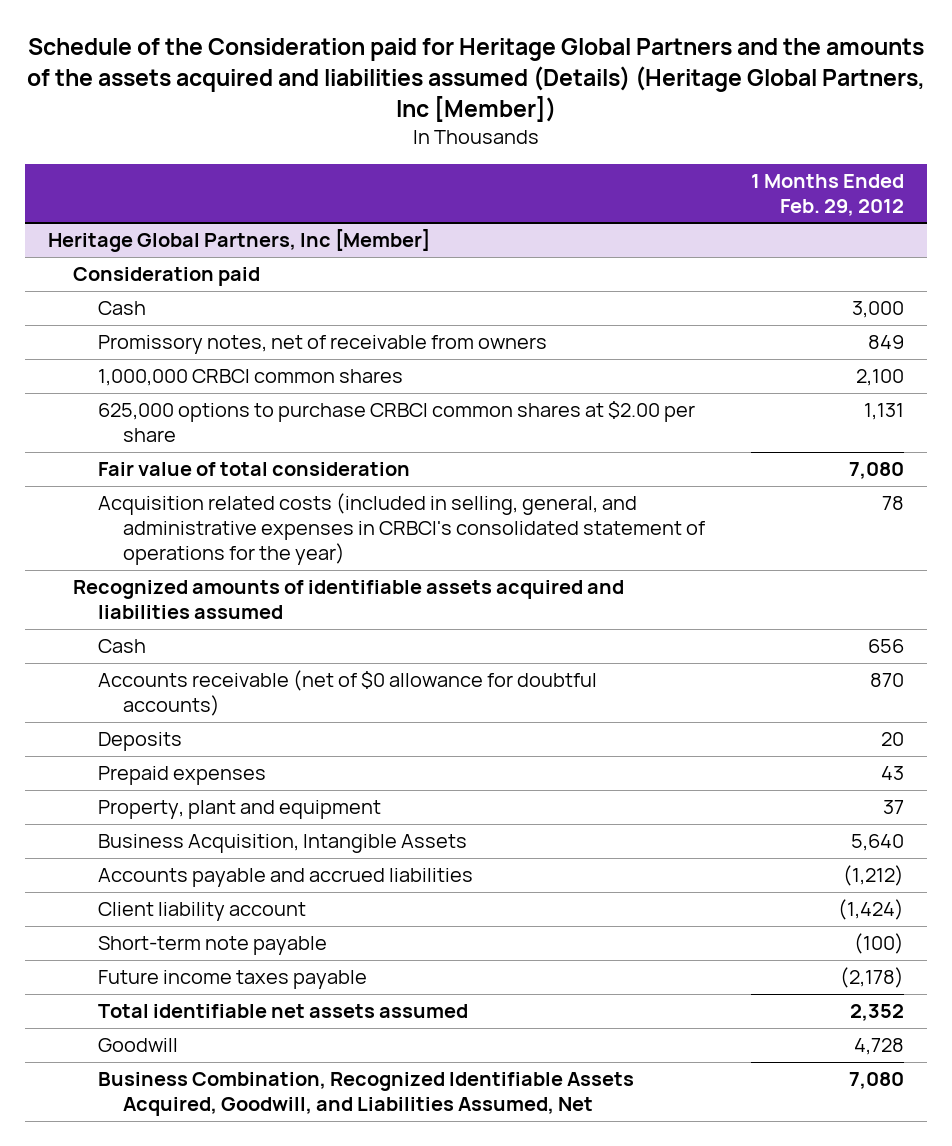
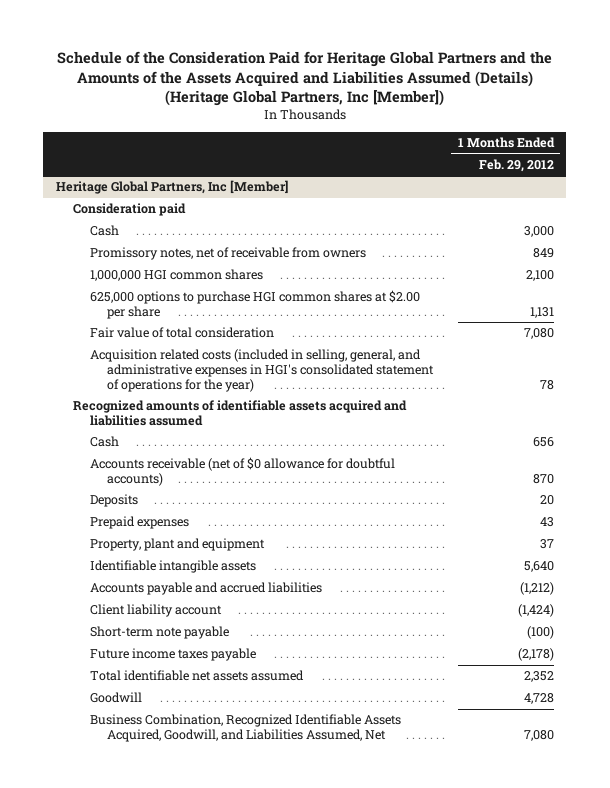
[26,38,925,122] Schedule of the Consideration paid for Heritage Global Partners and the amounts of the assets acquired and liabilities assumed (Details) (Heritage Global Partners, Inc [Member]) -> [56,50,552,107] Schedule of the Consideration Paid for Heritage Global Partners and the Amounts of the Assets Acquired and Liabilities Assumed (Details) (Heritage Global Partners, Inc [Member])
[97,369,403,387] 1,000,000 CRBCI common shares -> [89,269,263,282] 1,000,000 HGI common shares
[97,401,695,443] 625,000 options to purchase CRBCI common shares at $2.00 per share -> [89,290,420,320] 625,000 options to purchase HGI common shares at $2.00 per share
[97,493,705,565] Acquisition related costs (included in selling, general, and administrative expenses in CRBCI's consolidated statement of operations for the year) -> [89,349,434,393] Acquisition related costs (included in selling, general, and administrative expenses in HGI's consolidated statement of operations for the year)
[97,834,467,854] Business Acquisition, Intangible Assets -> [89,560,256,574] Identifiable intangible assets

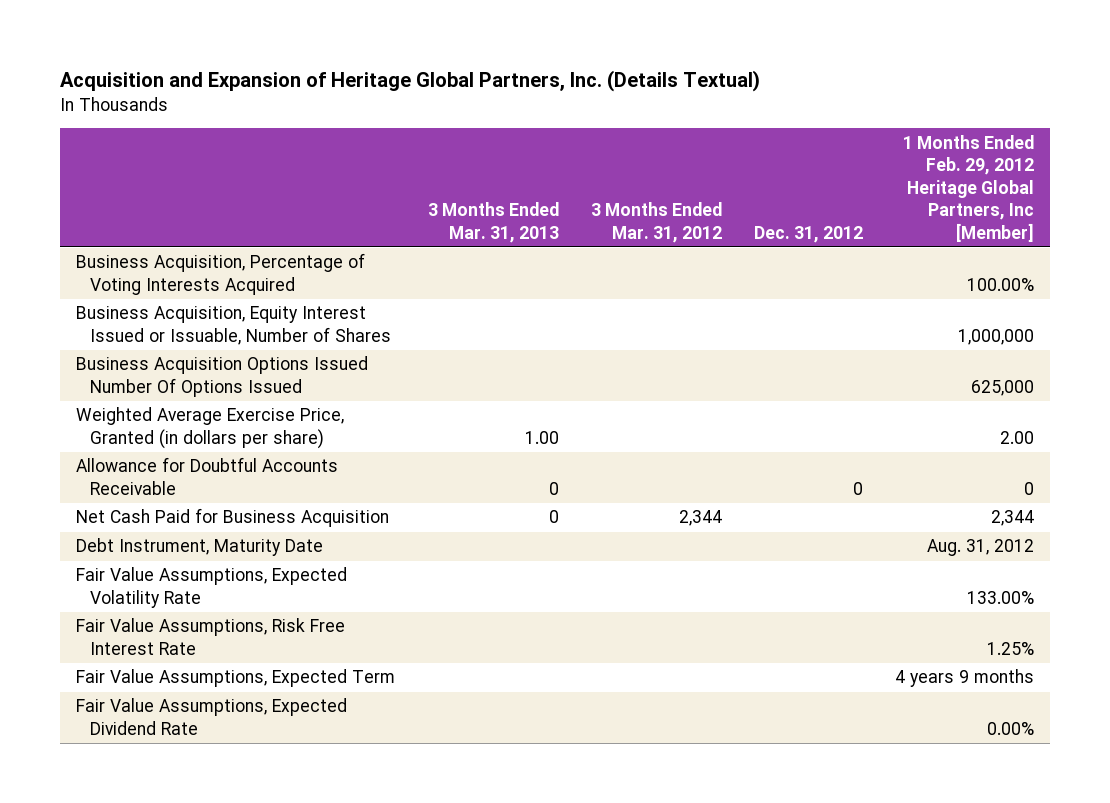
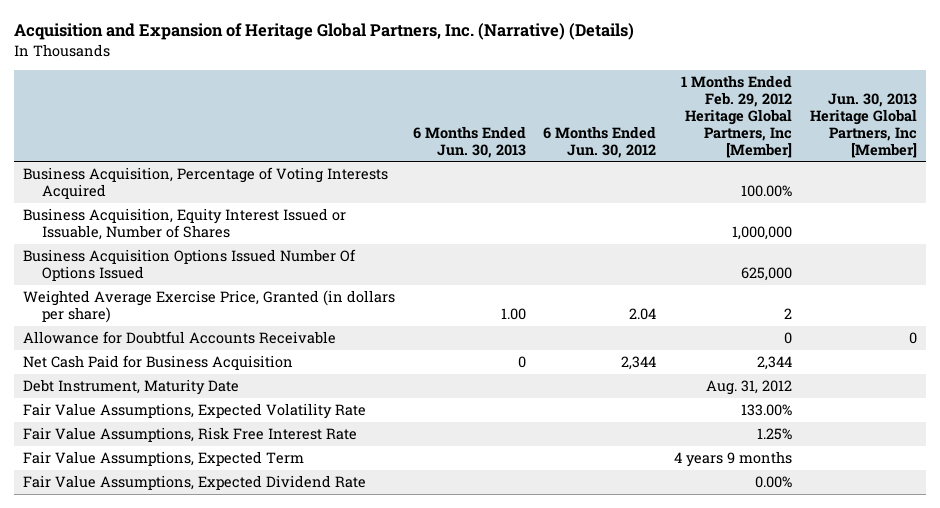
[60,70,761,93] Acquisition and Expansion of Heritage Global Partners, Inc. (Details Textual) -> [13,23,634,41] Acquisition and Expansion of Heritage Global Partners, Inc. (Narrative) (Details)
[427,202,559,243] 3 Months Ended Mar. 31, 2013 -> none
[590,202,722,243] 3 Months Ended Mar. 31, 2012 -> none
[753,225,863,243] Dec. 31, 2012 -> none
none -> [412,125,526,158] 6 Months Ended Jun. 30, 2013
none -> [543,125,657,158] 6 Months Ended Jun. 30, 2012
none -> [810,92,918,158] Jun. 30, 2013 Heritage Global Partners, Inc [Member]
[999,430,1034,444] 2.00 -> [784,308,793,320] 2

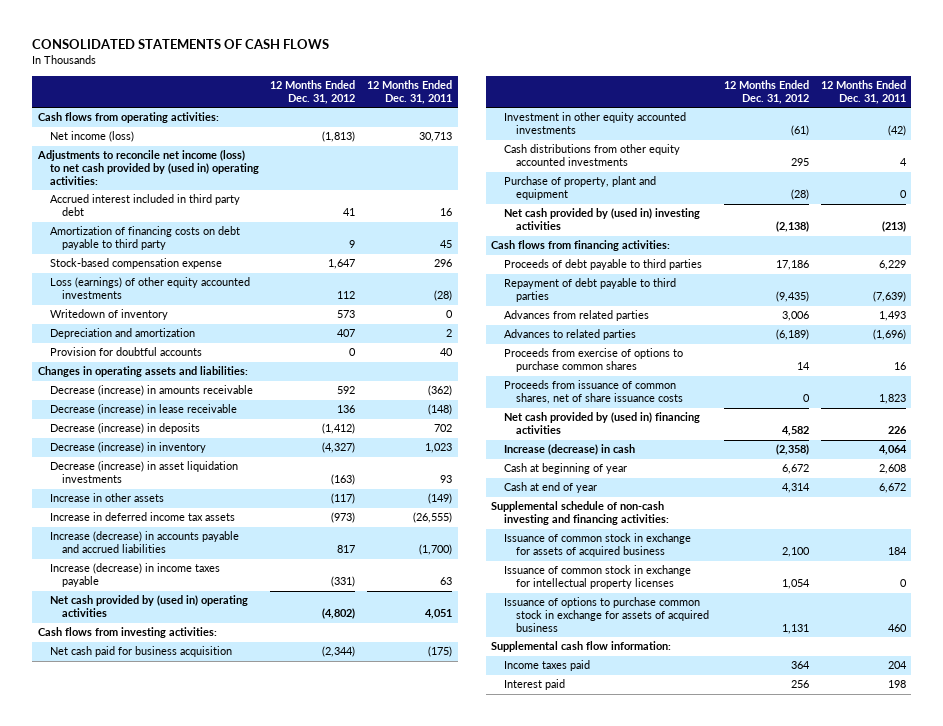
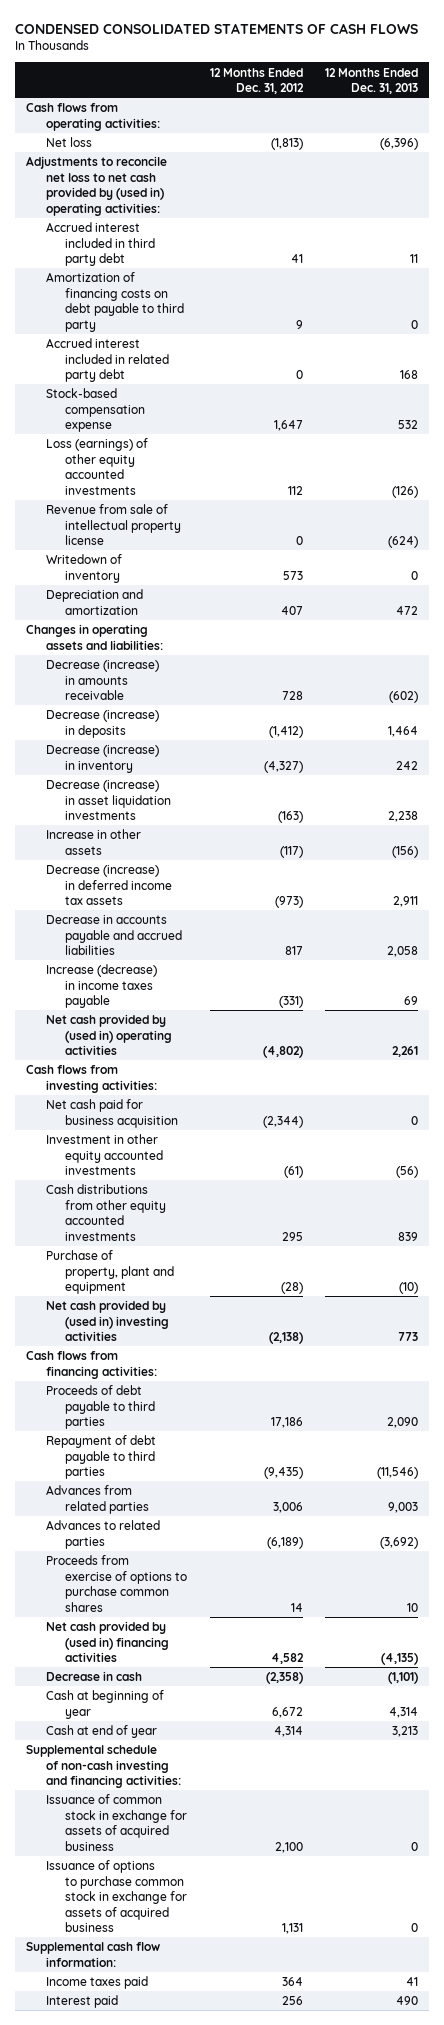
[31,39,329,50] CONSOLIDATED STATEMENTS OF CASH FLOWS -> [14,22,418,34] CONDENSED CONSOLIDATED STATEMENTS OF CASH FLOWS
[366,80,452,105] 12 Months Ended Dec. 31, 2011 -> none
none -> [325,67,419,95] 12 Months Ended Dec. 31, 2013
[49,131,134,143] Net income (loss) -> [45,137,92,148] Net loss
[36,150,259,186] Adjustments to reconcile net income (loss) to net cash provided by (used in) operating activities: -> [26,156,168,216] Adjustments to reconcile net loss to net cash provided by (used in) operating activities:
none -> [45,338,169,383] Accrued interest included in related party debt
none -> [45,504,181,546] Revenue from sale of intellectual property license
[49,347,202,357] Provision for doubtful accounts -> none
[49,404,237,416] Decrease (increase) in lease receivable -> none
[337,386,356,395] 592 -> [281,691,303,701] 728
[49,512,235,522] Increase in deferred income tax assets -> [45,865,172,906] Decrease (increase) in deferred income tax assets
[49,531,239,554] Increase (decrease) in accounts payable and accrued liabilities -> [45,915,182,956] Decrease in accounts payable and accrued liabilities
[503,380,684,405] Proceeds from issuance of common shares, net of share issuance costs -> none
[503,444,635,456] Increase (decrease) in cash -> [45,1671,142,1682] Decrease in cash
[503,565,691,590] Issuance of common stock in exchange for intellectual property licenses -> none

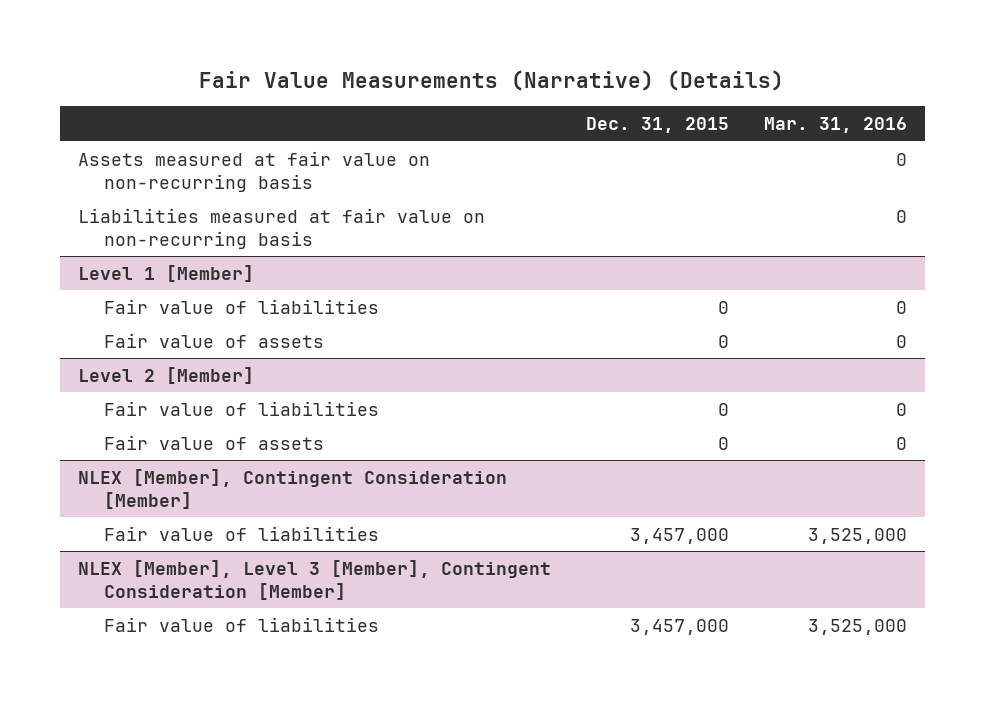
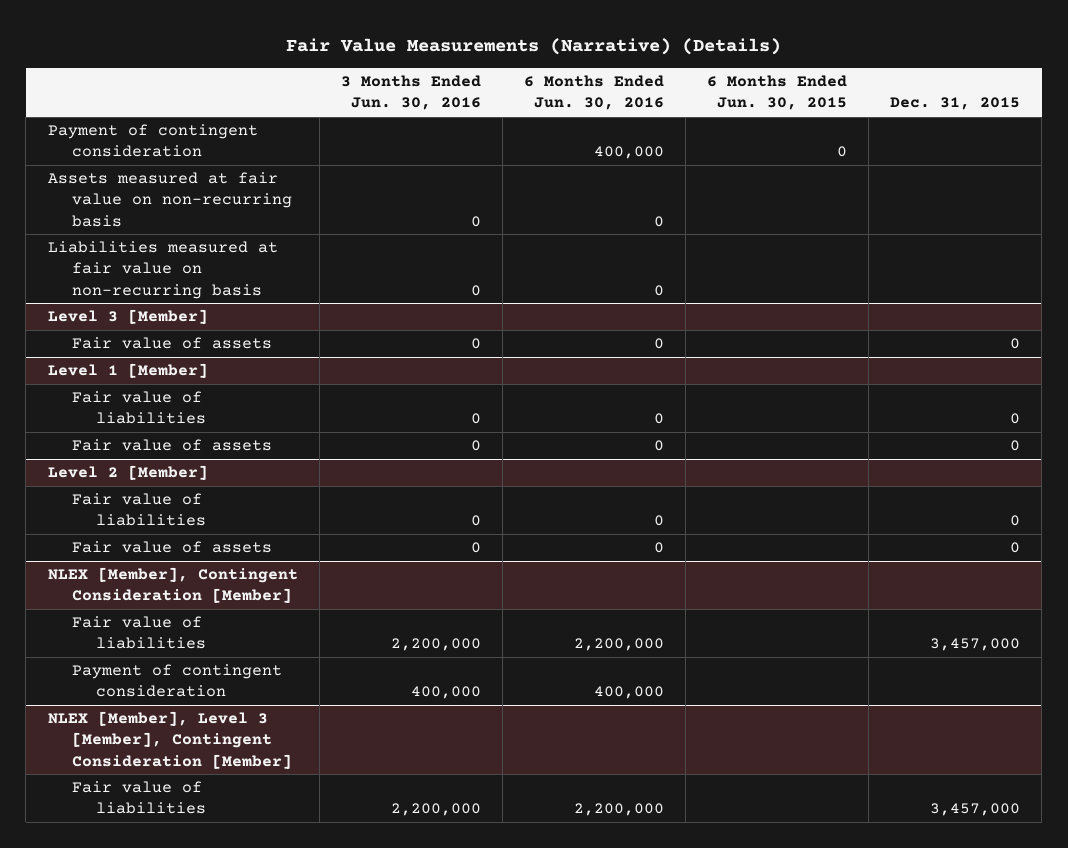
[763,117,907,134] Mar. 31, 2016 -> none
none -> [340,75,481,111] 3 Months Ended Jun. 30, 2016
none -> [523,75,664,111] 6 Months Ended Jun. 30, 2016
none -> [707,75,848,111] 6 Months Ended Jun. 30, 2015
none -> [47,124,258,158] Payment of contingent consideration
none -> [47,309,208,325] Level 3 [Member]
none -> [71,337,272,350] Fair value of assets
none -> [71,664,282,698] Payment of contingent consideration

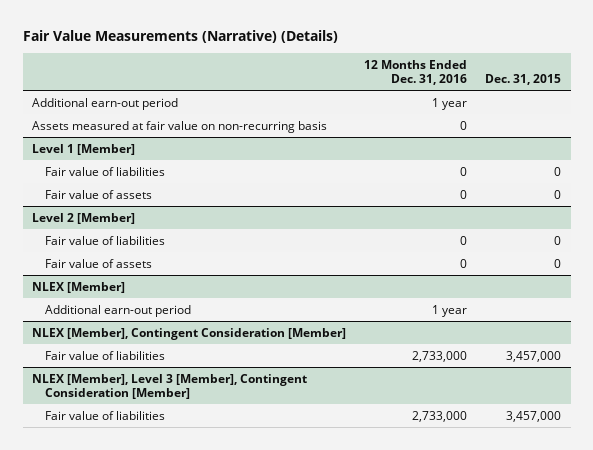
[340,75,481,111] 3 Months Ended Jun. 30, 2016 -> none
[523,75,664,111] 6 Months Ended Jun. 30, 2016 -> none
[707,75,848,111] 6 Months Ended Jun. 30, 2015 -> none
none -> [364,59,468,85] 12 Months Ended Dec. 31, 2016
[47,124,258,158] Payment of contingent consideration -> none
none -> [31,97,178,110] Additional earn-out period
[47,241,278,299] Liabilities measured at fair value on non-recurring basis -> none
[47,309,208,325] Level 3 [Member] -> none
[71,337,272,350] Fair value of assets -> none
none -> [31,281,125,293] NLEX [Member]
none -> [45,304,192,317] Additional earn-out period
[71,664,282,698] Payment of contingent consideration -> none

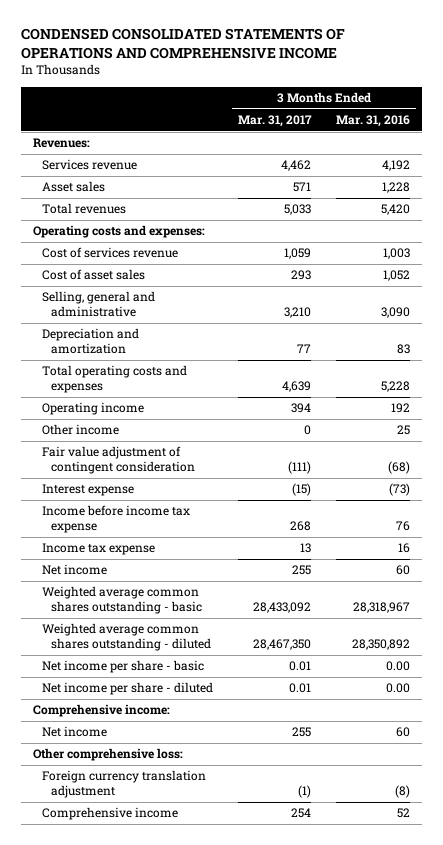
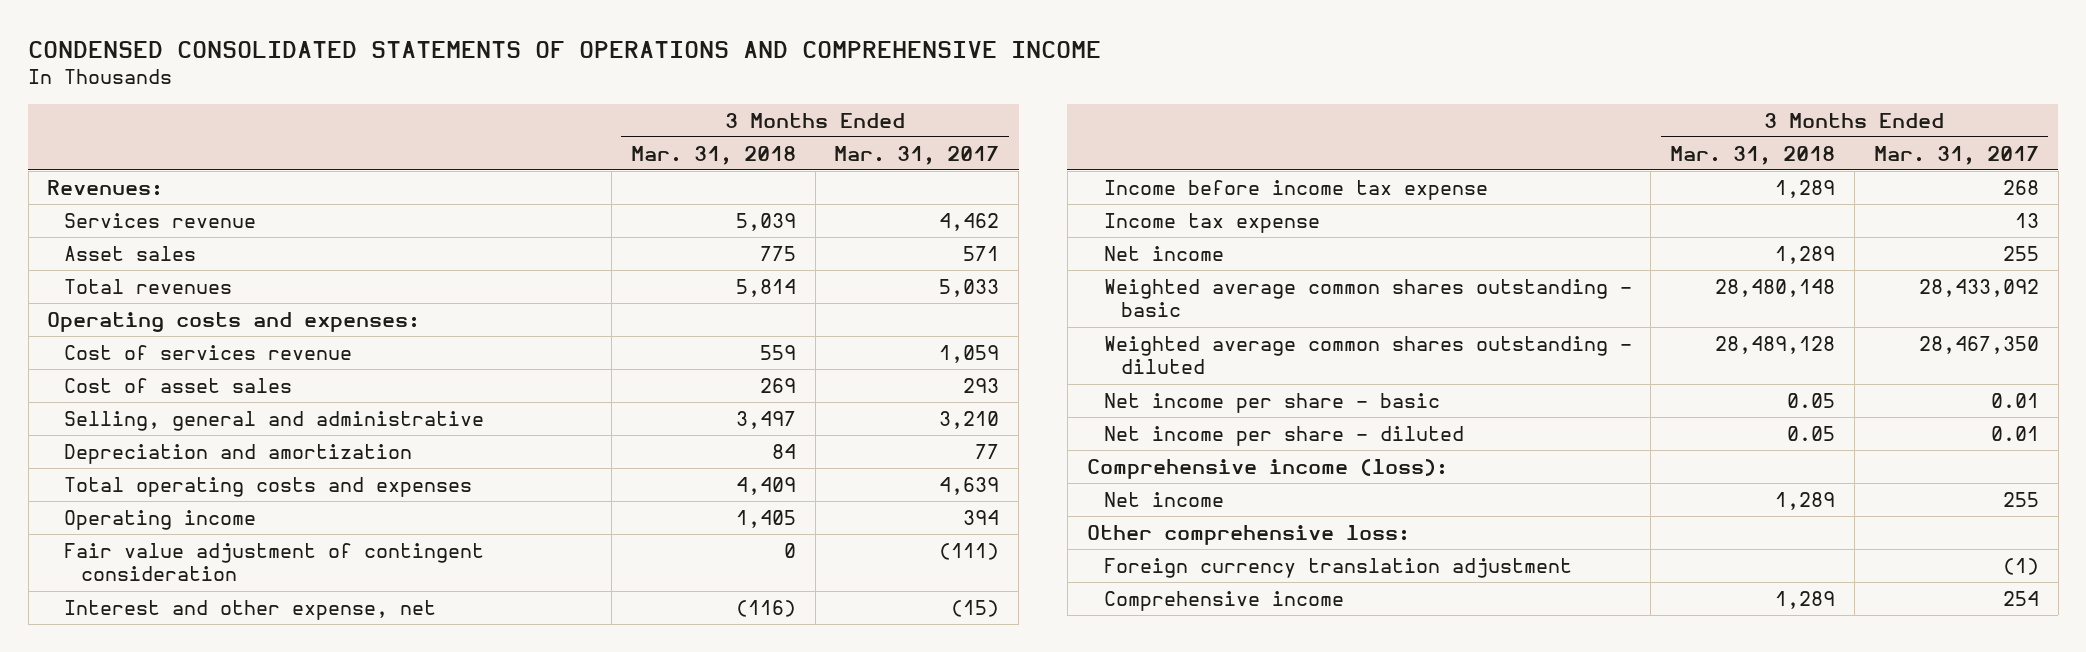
[335,115,410,128] Mar. 31, 2016 -> none
none -> [630,145,796,165] Mar. 31, 2018
[41,424,119,436] Other income -> none
[41,484,134,497] Interest expense -> none
none -> [64,599,437,620] Interest and other expense, net
[32,704,170,718] Comprehensive income: -> [1086,458,1448,479] Comprehensive income (loss):

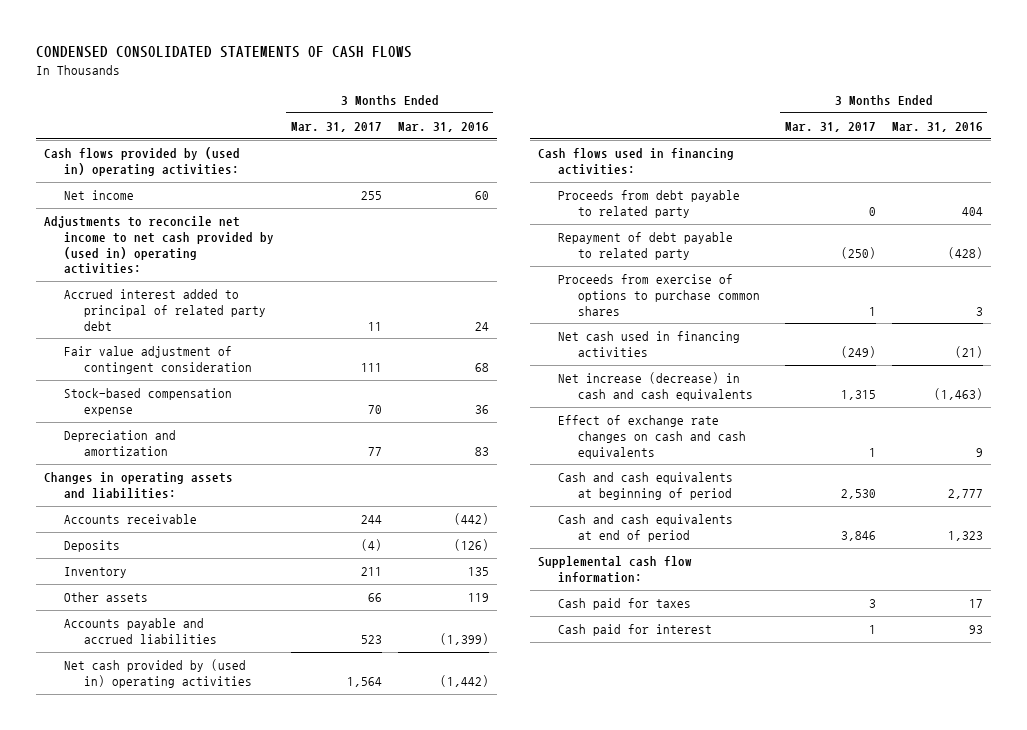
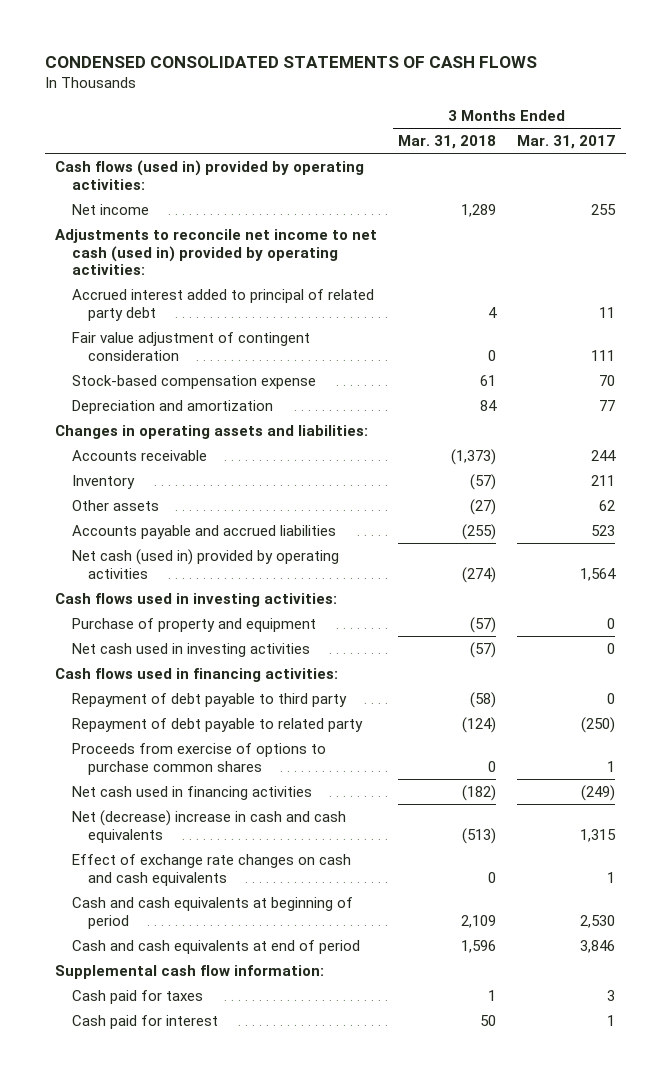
[398,122,490,133] Mar. 31, 2016 -> none
none -> [398,134,497,149] Mar. 31, 2018
[44,147,241,176] Cash flows provided by (used in) operating activities: -> [55,159,365,190] Cash flows (used in) provided by operating activities:
[44,216,275,275] Adjustments to reconcile net income to net cash provided by (used in) operating activities: -> [55,228,378,276] Adjustments to reconcile net income to net cash (used in) provided by operating activities:
[64,540,121,553] Deposits -> none
[367,593,382,603] 66 -> [599,499,616,511] 62
[64,659,253,688] Net cash provided by (used in) operating activities -> [71,548,339,579] Net cash (used in) provided by operating activities
none -> [55,592,338,607] Cash flows used in investing activities:
none -> [71,617,316,632] Purchase of property and equipment
none -> [71,642,310,657] Net cash used in investing activities
[558,190,741,218] Proceeds from debt payable to related party -> none
none -> [71,692,347,707] Repayment of debt payable to third party
[558,372,754,401] Net increase (decrease) in cash and cash equivalents -> [71,809,346,843] Net (decrease) increase in cash and cash equivalents

